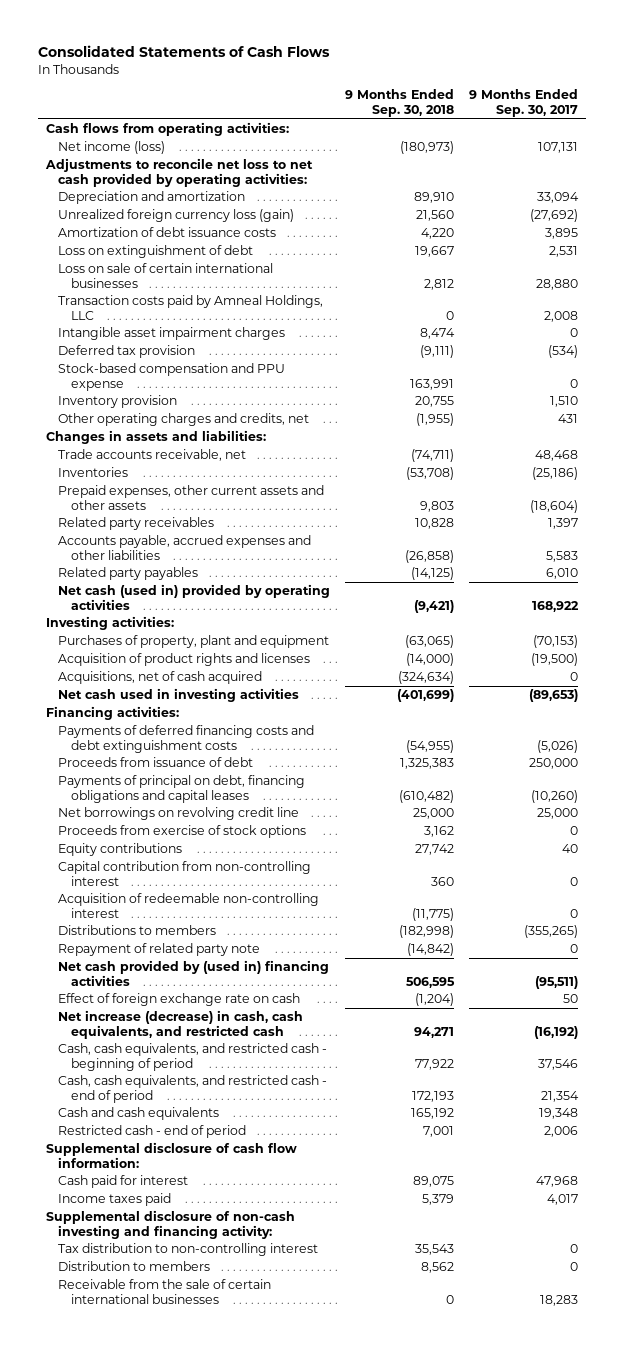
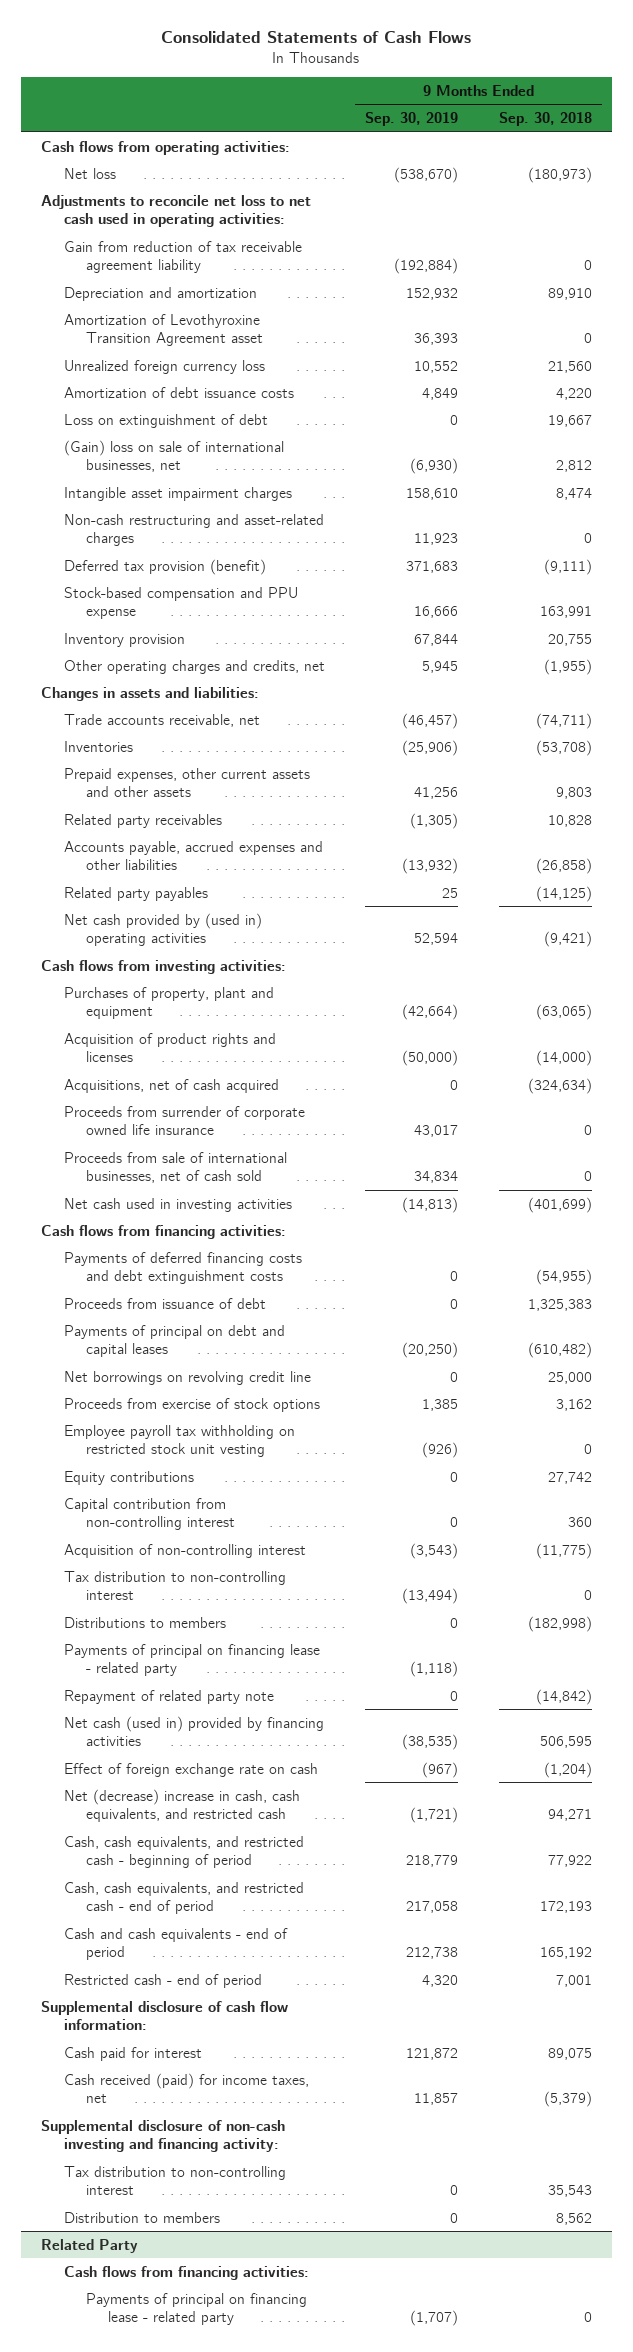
[469,89,579,118] 9 Months Ended Sep. 30, 2017 -> none
none -> [365,112,459,127] Sep. 30, 2019
[58,141,166,155] Net income (loss) -> [63,167,116,179] Net loss
[44,158,313,187] Adjustments to reconcile net loss to net cash provided by operating activities: -> [41,194,312,228] Adjustments to reconcile net loss to net cash used in operating activities:
none -> [63,240,302,274] Gain from reduction of tax receivable agreement liability
none -> [63,313,263,347] Amortization of Levothyroxine Transition Agreement asset
[58,209,295,223] Unrealized foreign currency loss (gain) -> [63,359,265,374] Unrealized foreign currency loss
[58,295,324,320] Transaction costs paid by Amneal Holdings, LLC -> none
[58,263,274,288] Loss on sale of certain international businesses -> [63,439,284,473] (Gain) loss on sale of international businesses, net
none -> [63,513,324,547] Non-cash restructuring and asset-related charges
[58,345,196,359] Deferred tax provision -> [63,558,266,575] Deferred tax provision (benefit)
[58,584,331,610] Net cash (used in) provided by operating activities -> [63,912,262,947] Net cash provided by (used in) operating activities
[45,616,174,631] Investing activities: -> [41,959,287,974] Cash flows from investing activities:
none -> [63,1105,305,1136] Proceeds from surrender of corporate owned life insurance
none -> [63,1151,287,1184] Proceeds from sale of international businesses, net of cash sold
[45,706,179,721] Financing activities: -> [41,1224,287,1239] Cash flows from financing activities:
[58,775,306,803] Payments of principal on debt, financing obligations and capital leases -> [63,1324,285,1358] Payments of principal on debt and capital leases
none -> [63,1424,295,1458] Employee payroll tax withholding on restricted stock unit vesting
[58,893,320,918] Acquisition of redeemable non-controlling interest -> [63,1543,306,1558] Acquisition of non-controlling interest
none -> [63,1570,286,1601] Tax distribution to non-controlling interest
none -> [63,1643,320,1677] Payments of principal on financing lease - related party
[58,960,330,986] Net cash provided by (used in) financing activities -> [63,1715,324,1747] Net cash (used in) provided by financing activities
[58,1010,304,1039] Net increase (decrease) in cash, cash equivalents, and restricted cash -> [63,1788,300,1823] Net (decrease) increase in cash, cash equivalents, and restricted cash
[58,1107,220,1121] Cash and cash equivalents -> [63,1927,288,1961] Cash and cash equivalents - end of period
[58,1193,172,1207] Income taxes paid -> [63,2072,309,2104] Cash received (paid) for income taxes, net
[422,1194,455,1206] 5,379 -> [543,2091,592,2108] (5,379)
[58,1279,272,1304] Receivable from the sale of certain international businesses -> none
none -> [41,2238,139,2253] Related Party
none -> [63,2265,309,2280] Cash flows from financing activities:
none -> [85,2292,307,2326] Payments of principal on financing lease - related party

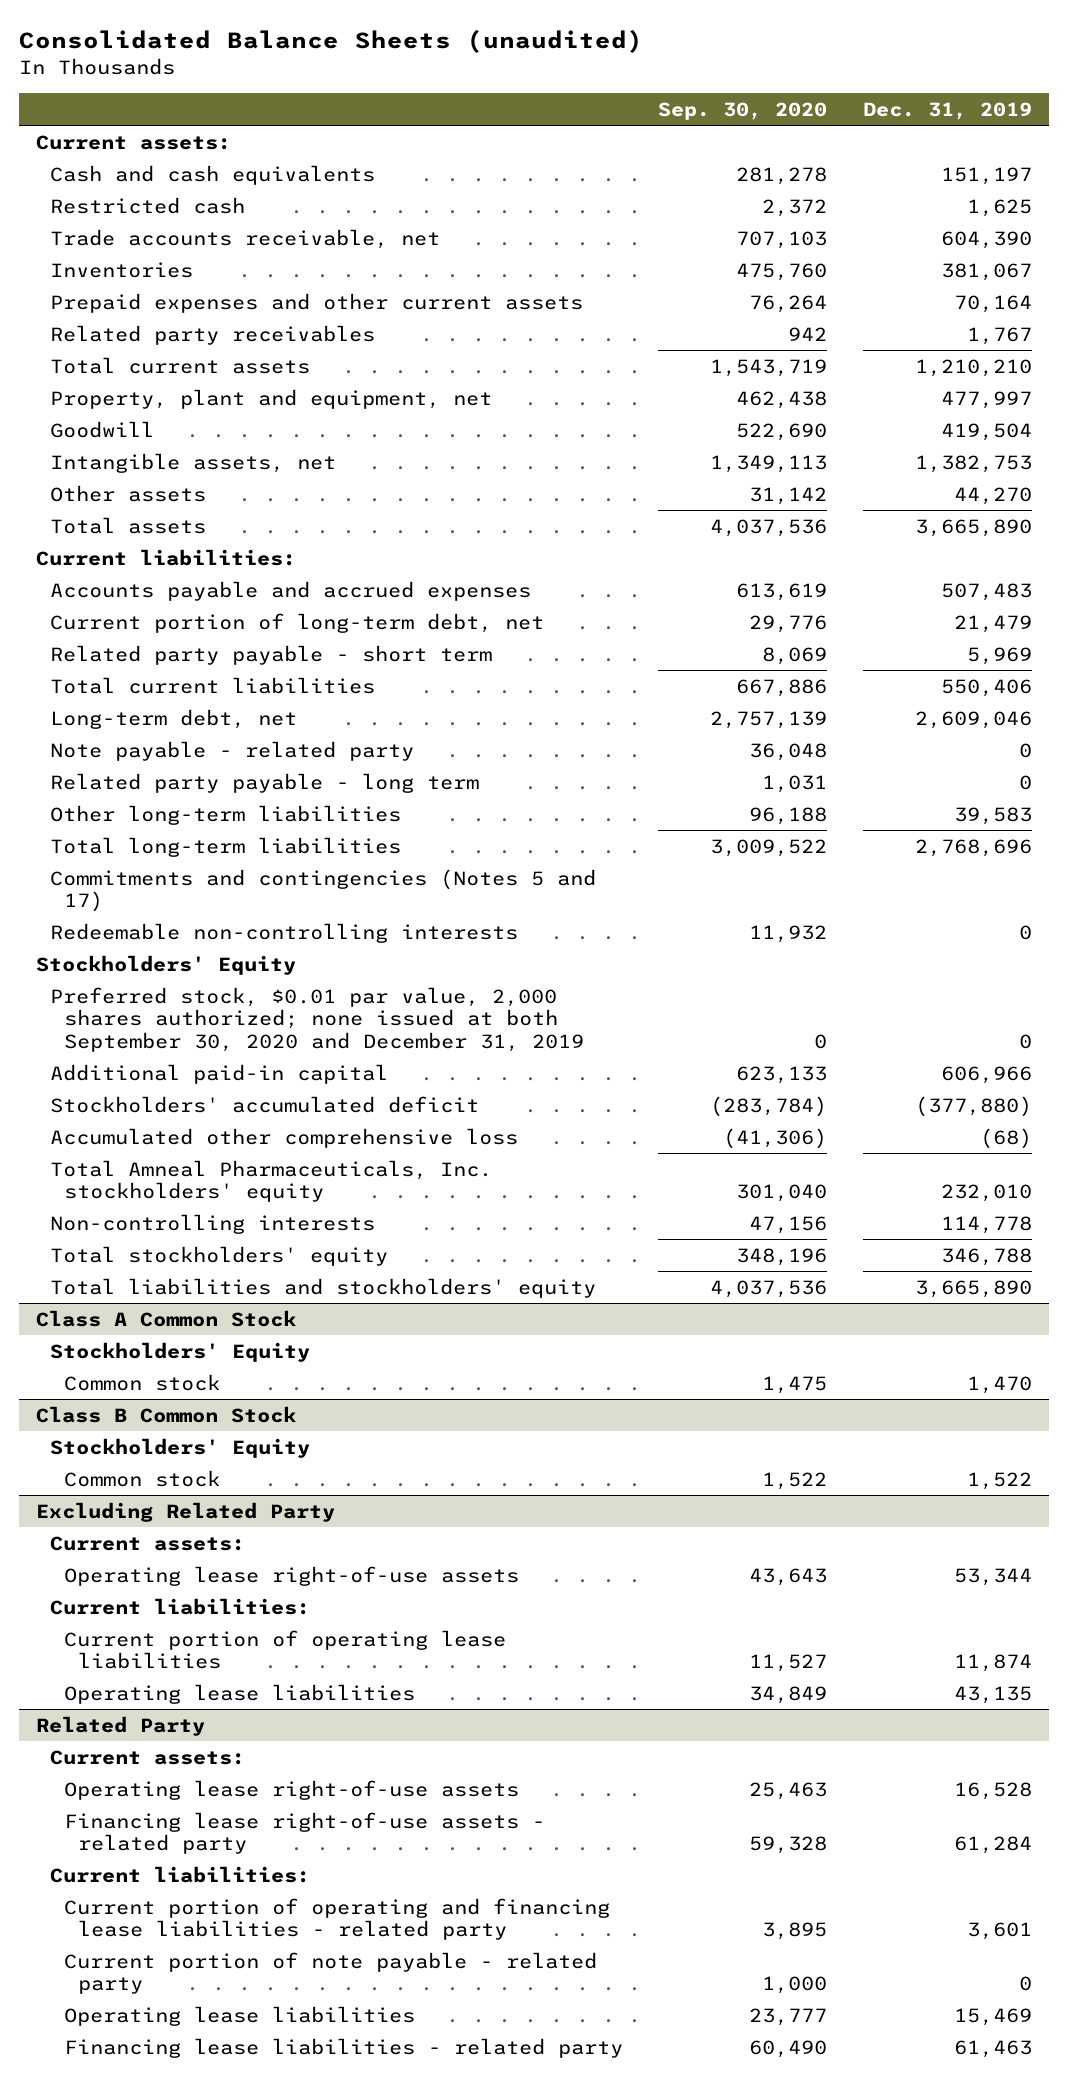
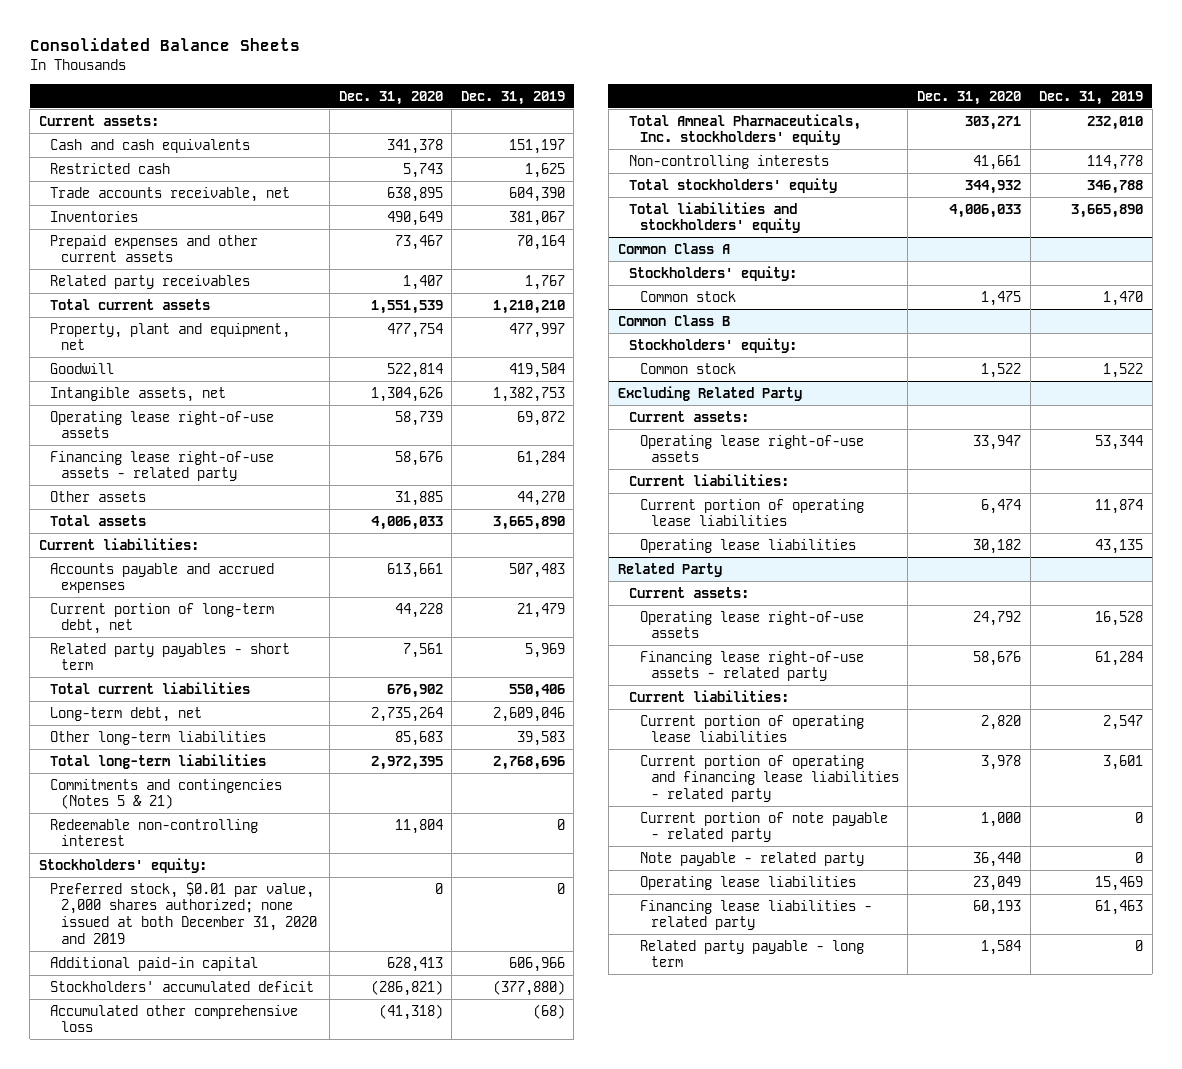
[18,29,643,54] Consolidated Balance Sheets (unaudited) -> [29,38,300,52] Consolidated Balance Sheets
[658,102,828,121] Sep. 30, 2020 -> none
none -> [338,90,443,105] Dec. 31, 2020
none -> [50,410,275,439] Operating lease right-of-use assets
none -> [50,450,275,482] Financing lease right-of-use assets - related party
[50,644,493,665] Related party payable - short term -> [50,642,291,671] Related party payables - short term
[50,740,415,761] Note payable - related party -> none
[50,772,480,793] Related party payable - long term -> none
[50,868,597,913] Commitments and contingencies (Notes 5 and 17) -> [50,778,283,810] Commitments and contingencies (Notes 5 & 21)
[50,922,519,943] Redeemable non-controlling interests -> [50,818,259,847] Redeemable non-controlling interest
[36,954,297,975] Stockholders' Equity -> [39,857,208,873] Stockholders' equity:
[50,986,585,1052] Preferred stock, $0.01 par value, 2,000 shares authorized; none issued at both September 30, 2020 and December 31, 2019 -> [50,881,318,944] Preferred stock, $0.01 par value, 2,000 shares authorized; none issued at both December 31, 2020 and 2019
[36,1309,297,1327] Class A Common Stock -> [617,242,730,254] Common Class A
[50,1341,311,1362] Stockholders' Equity -> [628,265,797,281] Stockholders' equity:
[36,1405,297,1423] Class B Common Stock -> [617,314,730,326] Common Class B
[50,1437,311,1458] Stockholders' Equity -> [628,337,797,353] Stockholders' equity:
none -> [639,714,864,743] Current portion of operating lease liabilities
none -> [639,851,864,866] Note payable - related party
none -> [639,939,864,968] Related party payable - long term

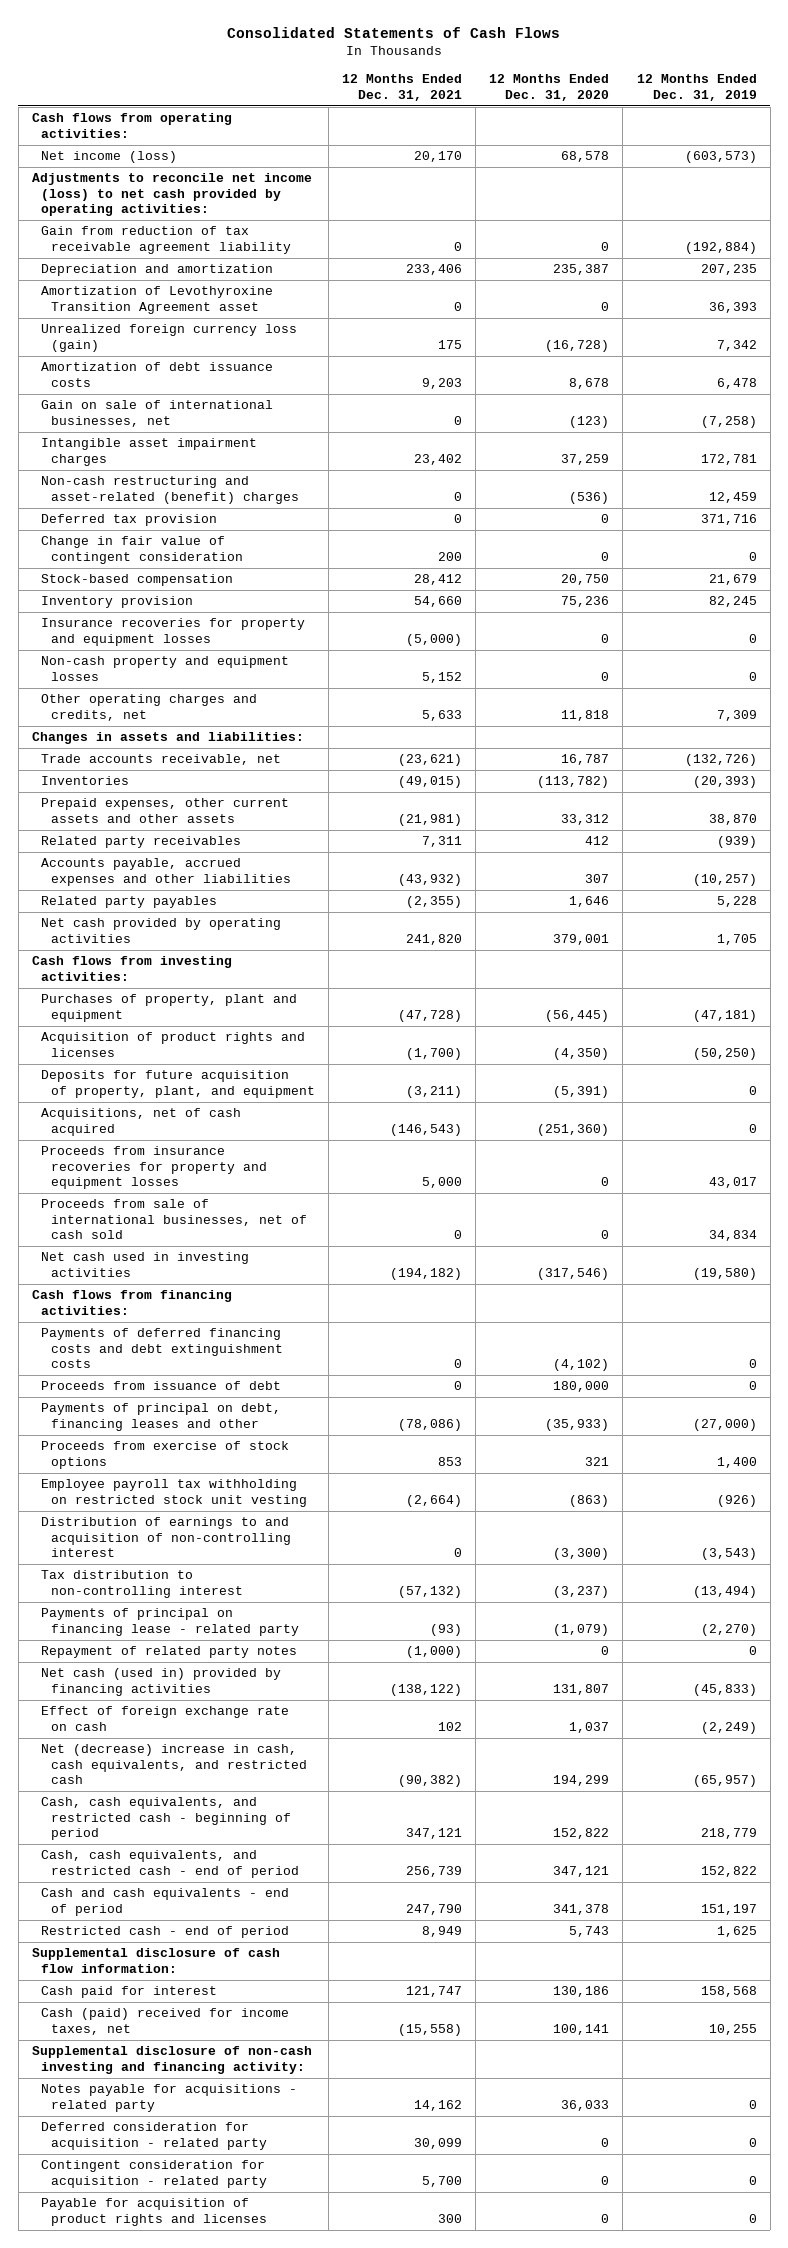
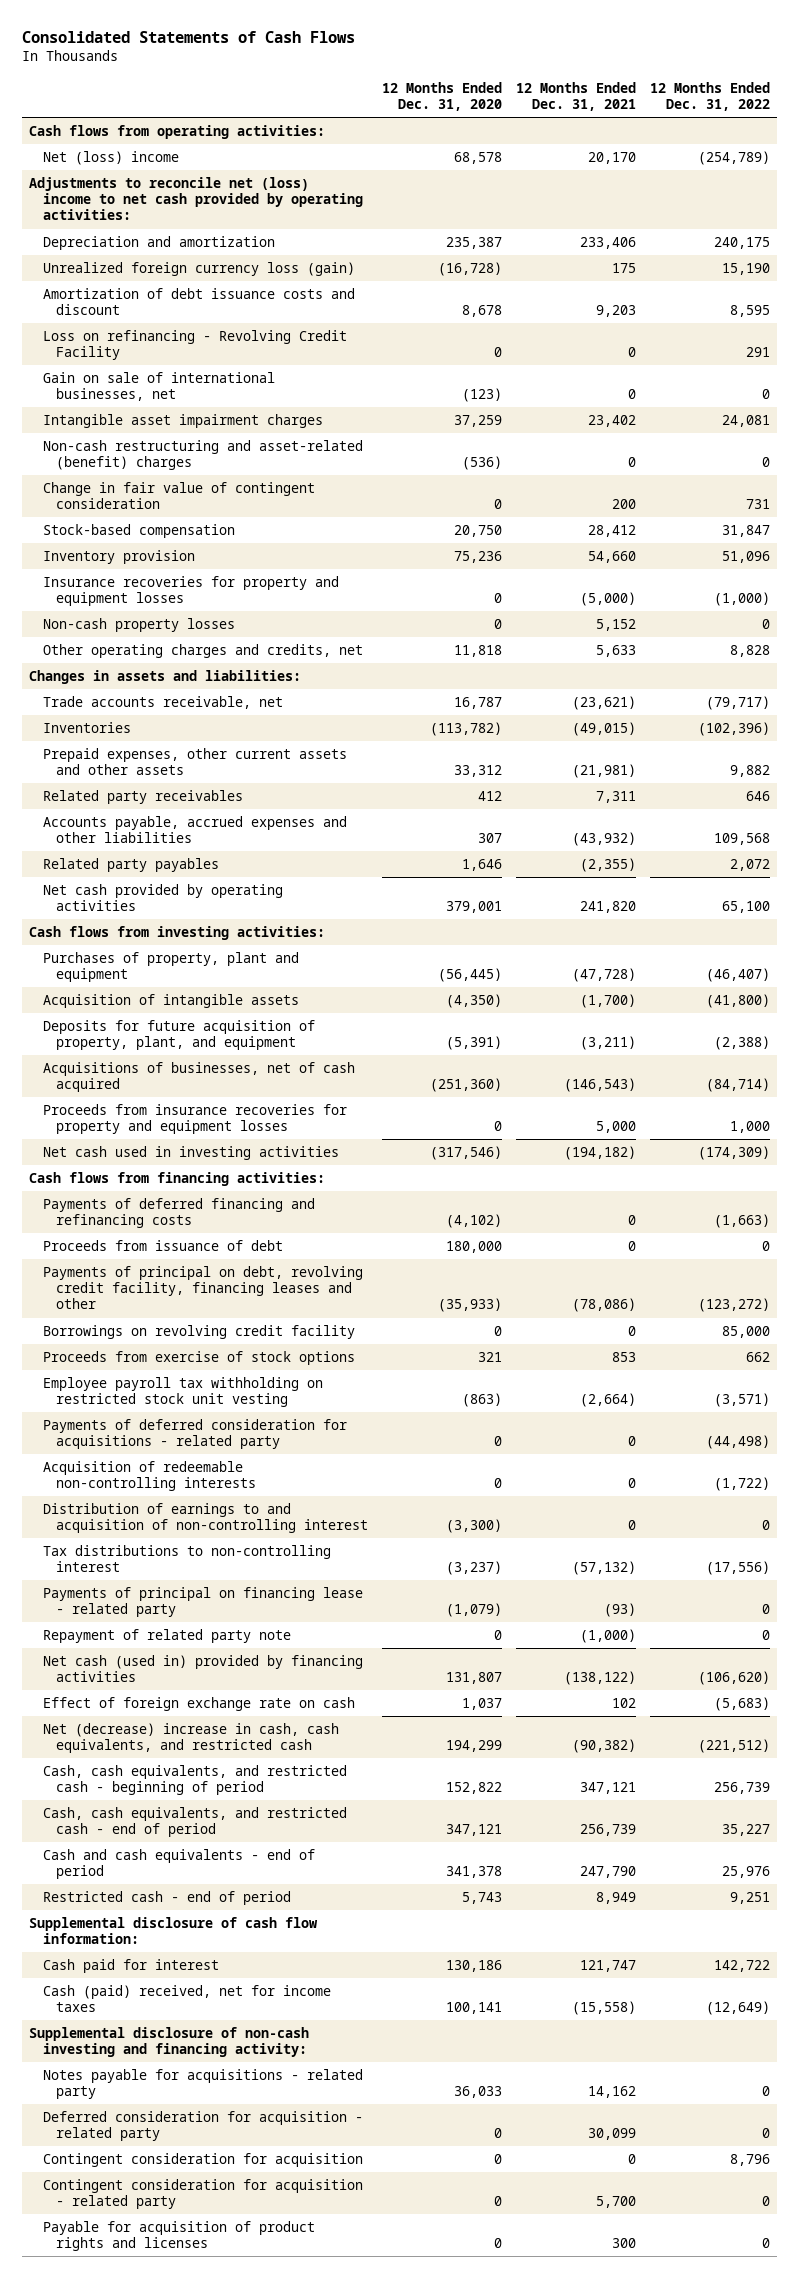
[636,74,757,101] 12 Months Ended Dec. 31, 2019 -> none
none -> [649,81,770,111] 12 Months Ended Dec. 31, 2022
[41,226,291,254] Gain from reduction of tax receivable agreement liability -> none
[41,151,178,164] Net income (loss) -> [42,150,179,165] Net (loss) income
[31,173,312,217] Adjustments to reconcile net income (loss) to net cash provided by operating activities: -> [29,176,363,221] Adjustments to reconcile net (loss) income to net cash provided by operating activities:
[41,286,274,314] Amortization of Levothyroxine Transition Agreement asset -> none
[41,362,274,387] Amortization of debt issuance costs -> [42,287,355,316] Amortization of debt issuance costs and discount
none -> [42,329,347,361] Loss on refinancing - Revolving Credit Facility
[41,514,218,527] Deferred tax provision -> none
[41,656,290,681] Non-cash property and equipment losses -> [42,617,235,632] Non-cash property losses
[41,1032,306,1057] Acquisition of product rights and licenses -> [42,993,299,1008] Acquisition of intangible assets
[41,1108,242,1136] Acquisitions, net of cash acquired -> [42,1061,355,1093] Acquisitions of businesses, net of cash acquired
[41,1199,307,1240] Proceeds from sale of international businesses, net of cash sold -> none
[41,1328,283,1369] Payments of deferred financing costs and debt extinguishment costs -> [42,1197,315,1229] Payments of deferred financing and refinancing costs
[41,1403,282,1431] Payments of principal on debt, financing leases and other -> [42,1265,363,1310] Payments of principal on debt, revolving credit facility, financing leases and other
none -> [42,1324,355,1339] Borrowings on revolving credit facility
none -> [42,1418,347,1450] Payments of deferred consideration for acquisitions - related party
none -> [42,1460,257,1492] Acquisition of redeemable non-controlling interests
[41,1570,243,1598] Tax distribution to non-controlling interest -> [42,1544,331,1573] Tax distributions to non-controlling interest
[41,1646,298,1659] Repayment of related party notes -> [42,1628,291,1643] Repayment of related party note
[41,2008,290,2035] Cash (paid) received for income taxes, net -> [42,1984,331,2013] Cash (paid) received, net for income taxes
none -> [42,2152,363,2167] Contingent consideration for acquisition

